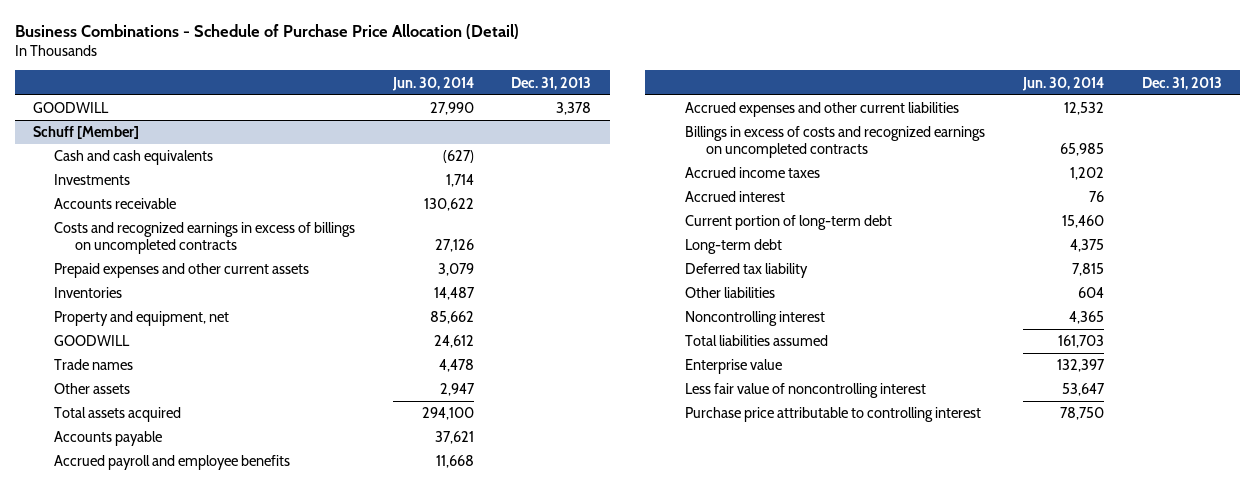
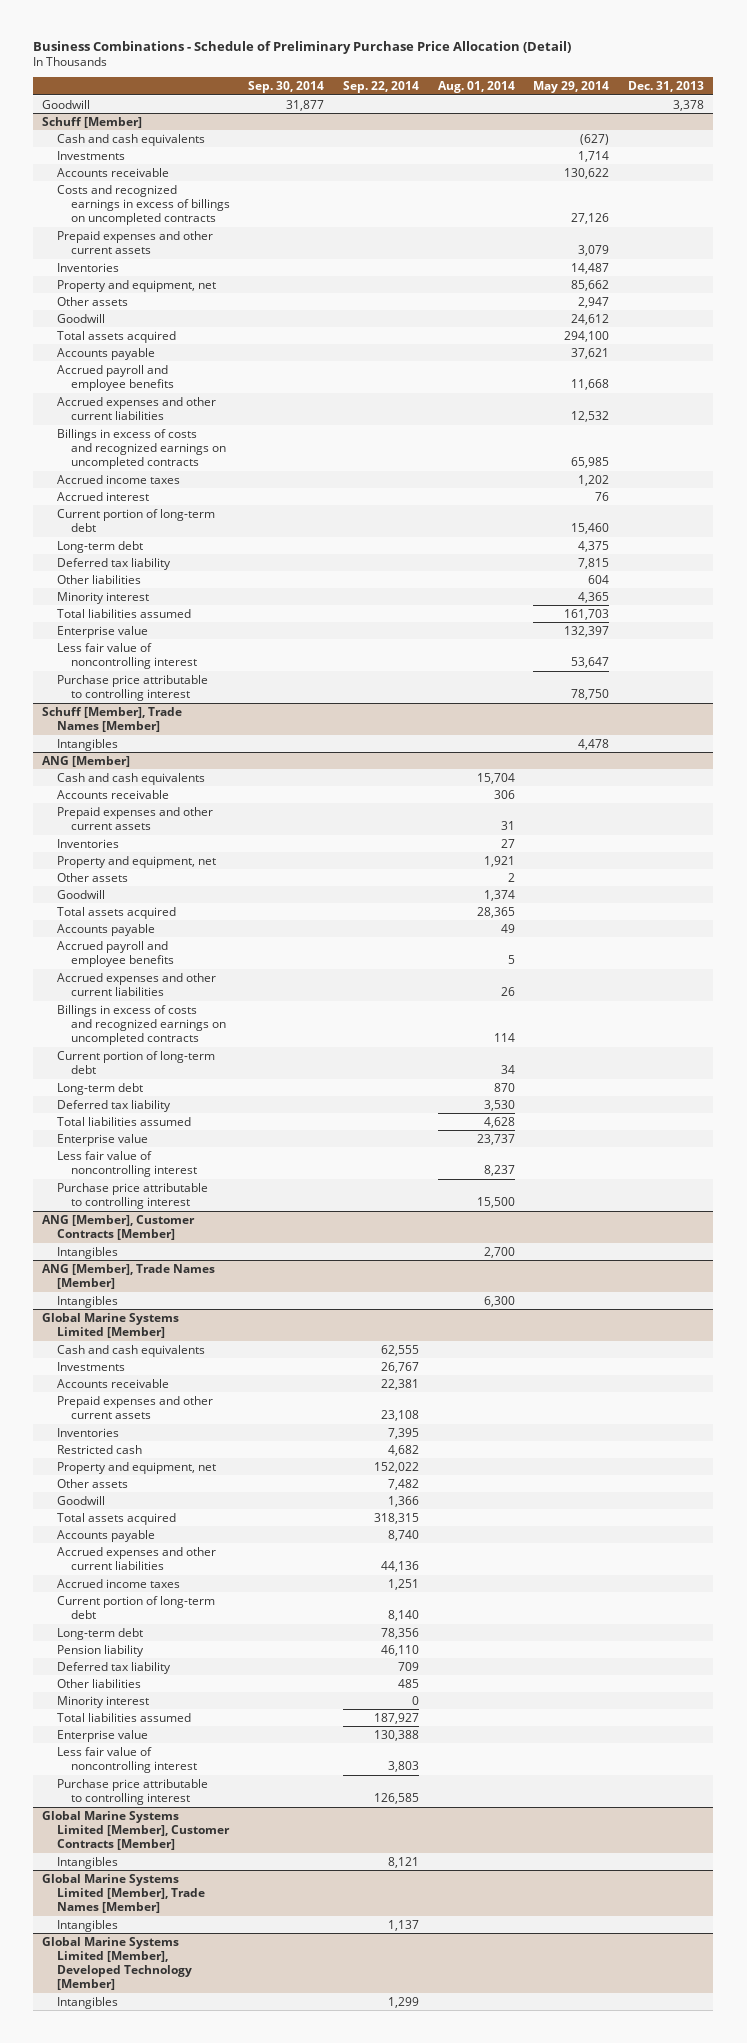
[14,23,519,39] Business Combinations - Schedule of Purchase Price Allocation (Detail) -> [33,40,572,54] Business Combinations - Schedule of Preliminary Purchase Price Allocation (Detail)
[391,76,474,91] Jun. 30, 2014 -> none
none -> [248,80,325,93] Sep. 30, 2014
none -> [343,80,420,93] Sep. 22, 2014
none -> [437,80,515,93] Aug. 01, 2014
none -> [533,80,610,93] May 29, 2014
[33,102,110,114] GOODWILL -> [42,99,91,109] Goodwill
[54,335,131,347] GOODWILL -> none
[54,359,134,371] Trade names -> none
none -> [56,313,105,323] Goodwill
[684,311,825,327] Noncontrolling interest -> [56,591,149,604] Minority interest
none -> [42,706,183,732] Schuff [Member], Trade Names [Member]
none -> [56,738,118,751] Intangibles
none -> [42,755,131,767] ANG [Member]
none -> [56,772,205,785] Cash and cash equivalents
none -> [56,789,169,799] Accounts receivable
none -> [56,806,213,830] Prepaid expenses and other current assets
none -> [56,838,119,848] Inventories
none -> [56,855,216,868] Property and equipment, net
none -> [56,872,128,882] Other assets
none -> [56,889,105,899] Goodwill
none -> [56,906,176,919] Total assets acquired
none -> [56,923,155,936] Accounts payable
none -> [56,940,174,967] Accrued payroll and employee benefits
none -> [56,972,216,996] Accrued expenses and other current liabilities
none -> [56,1004,226,1046] Billings in excess of costs and recognized earnings on uncompleted contracts
none -> [56,1050,215,1074] Current portion of long-term debt
none -> [56,1082,143,1095] Long-term debt
none -> [56,1099,171,1112] Deferred tax liability
none -> [56,1116,191,1126] Total liabilities assumed
none -> [56,1133,148,1146] Enterprise value
none -> [56,1150,197,1177] Less fair value of noncontrolling interest
none -> [56,1182,208,1209] Purchase price attributable to controlling interest
none -> [42,1214,196,1240] ANG [Member], Customer Contracts [Member]
none -> [56,1246,118,1259] Intangibles
none -> [42,1263,216,1289] ANG [Member], Trade Names [Member]
none -> [56,1295,118,1308] Intangibles
none -> [42,1312,180,1338] Global Marine Systems Limited [Member]
none -> [56,1344,205,1357] Cash and cash equivalents
none -> [56,1361,125,1371] Investments
none -> [56,1378,169,1388] Accounts receivable
none -> [56,1395,213,1419] Prepaid expenses and other current assets
none -> [56,1427,119,1437] Inventories
none -> [56,1444,142,1454] Restricted cash
none -> [56,1461,216,1474] Property and equipment, net
none -> [56,1478,128,1488] Other assets
none -> [56,1495,105,1505] Goodwill
none -> [56,1512,176,1525] Total assets acquired
none -> [56,1529,155,1542] Accounts payable
none -> [56,1546,216,1570] Accrued expenses and other current liabilities
none -> [56,1578,180,1588] Accrued income taxes
none -> [56,1595,215,1619] Current portion of long-term debt
none -> [56,1627,143,1640] Long-term debt
none -> [56,1644,144,1657] Pension liability
none -> [56,1661,171,1674] Deferred tax liability
none -> [56,1678,141,1688] Other liabilities
none -> [56,1695,149,1708] Minority interest
none -> [56,1712,191,1722] Total liabilities assumed
none -> [56,1729,148,1742] Enterprise value
none -> [56,1746,197,1773] Less fair value of noncontrolling interest
none -> [56,1778,208,1805] Purchase price attributable to controlling interest
none -> [42,1810,230,1851] Global Marine Systems Limited [Member], Customer Contracts [Member]
none -> [56,1856,118,1869] Intangibles
none -> [42,1873,205,1914] Global Marine Systems Limited [Member], Trade Names [Member]
none -> [56,1919,118,1932] Intangibles
none -> [42,1936,192,1991] Global Marine Systems Limited [Member], Developed Technology [Member]
none -> [56,1996,118,2009] Intangibles

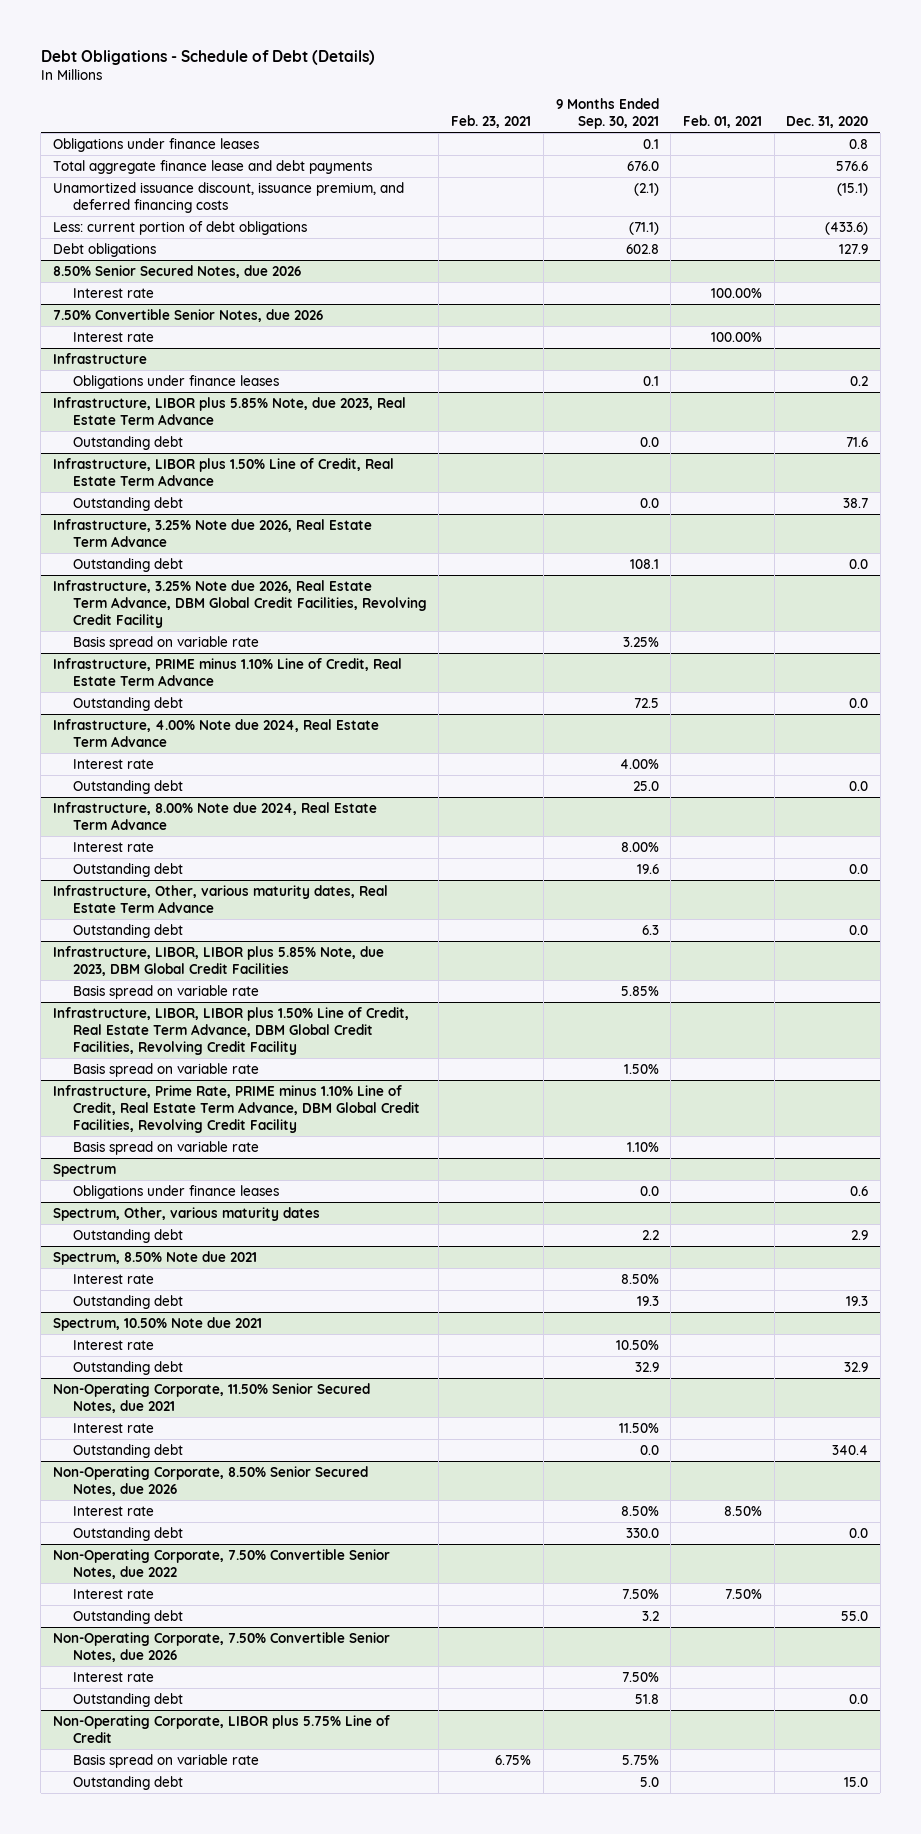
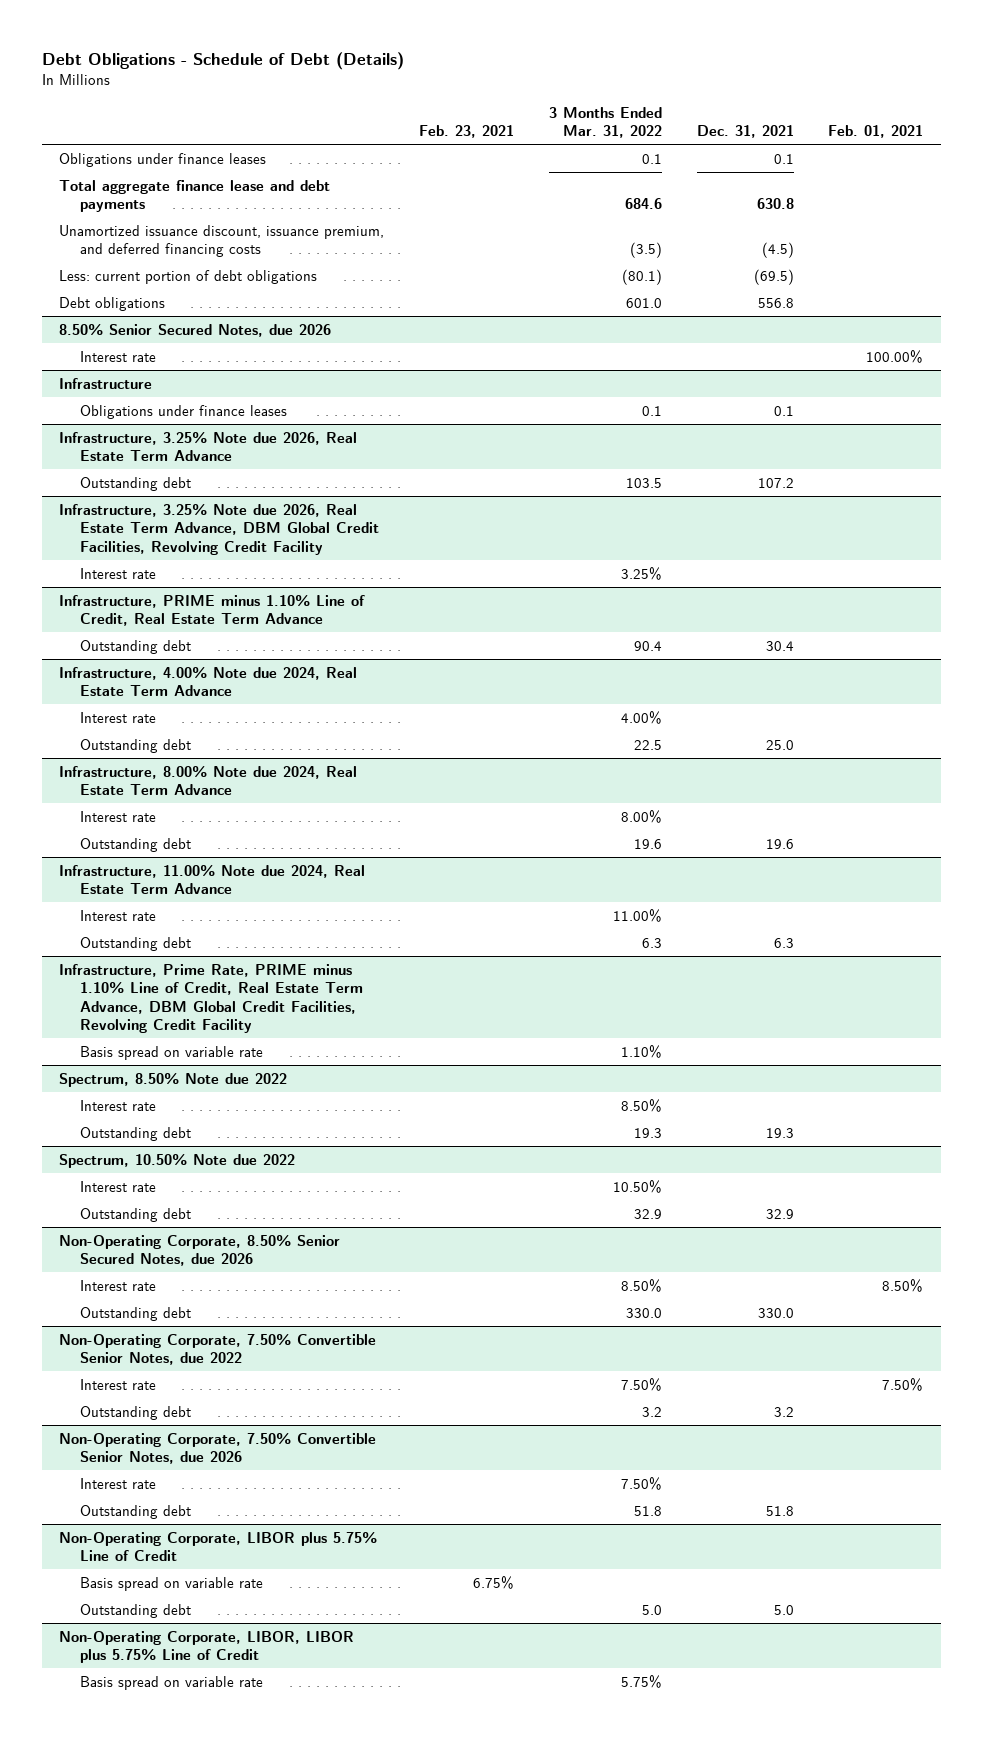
[555,97,659,129] 9 Months Ended Sep. 30, 2021 -> none
[786,115,869,128] Dec. 31, 2020 -> none
none -> [548,106,662,139] 3 Months Ended Mar. 31, 2022
none -> [696,125,794,139] Dec. 31, 2021
[53,308,324,322] 7.50% Convertible Senior Notes, due 2026 -> none
[72,331,154,342] Interest rate -> none
[53,396,407,425] Infrastructure, LIBOR plus 5.85% Note, due 2023, Real Estate Term Advance -> none
[72,435,183,450] Outstanding debt -> none
[53,457,395,486] Infrastructure, LIBOR plus 1.50% Line of Credit, Real Estate Term Advance -> none
[72,496,183,511] Outstanding debt -> none
[72,635,259,650] Basis spread on variable rate -> none
none -> [80,567,157,579] Interest rate
[53,884,389,913] Infrastructure, Other, various maturity dates, Real Estate Term Advance -> none
[72,923,183,938] Outstanding debt -> none
[53,945,385,976] Infrastructure, LIBOR, LIBOR plus 5.85% Note, due 2023, DBM Global Credit Facilities -> none
[72,984,259,999] Basis spread on variable rate -> none
[53,1006,410,1055] Infrastructure, LIBOR, LIBOR plus 1.50% Line of Credit, Real Estate Term Advance, DBM Global Credit Facilities, Revolving Credit Facility -> none
[72,1062,259,1077] Basis spread on variable rate -> none
none -> [59,864,366,895] Infrastructure, 11.00% Note due 2024, Real Estate Term Advance
none -> [80,909,157,921] Interest rate
none -> [80,936,192,951] Outstanding debt
[53,1163,117,1177] Spectrum -> none
[72,1184,279,1199] Obligations under finance leases -> none
[53,1206,321,1221] Spectrum, Other, various maturity dates -> none
[72,1228,183,1243] Outstanding debt -> none
[53,1250,258,1265] Spectrum, 8.50% Note due 2021 -> [59,1072,288,1087] Spectrum, 8.50% Note due 2022
[53,1316,263,1331] Spectrum, 10.50% Note due 2021 -> [59,1153,296,1168] Spectrum, 10.50% Note due 2022
[53,1382,371,1413] Non-Operating Corporate, 11.50% Senior Secured Notes, due 2021 -> none
[72,1422,154,1433] Interest rate -> none
[72,1443,183,1458] Outstanding debt -> none
none -> [59,1630,355,1664] Non-Operating Corporate, LIBOR, LIBOR plus 5.75% Line of Credit
none -> [80,1675,264,1690] Basis spread on variable rate

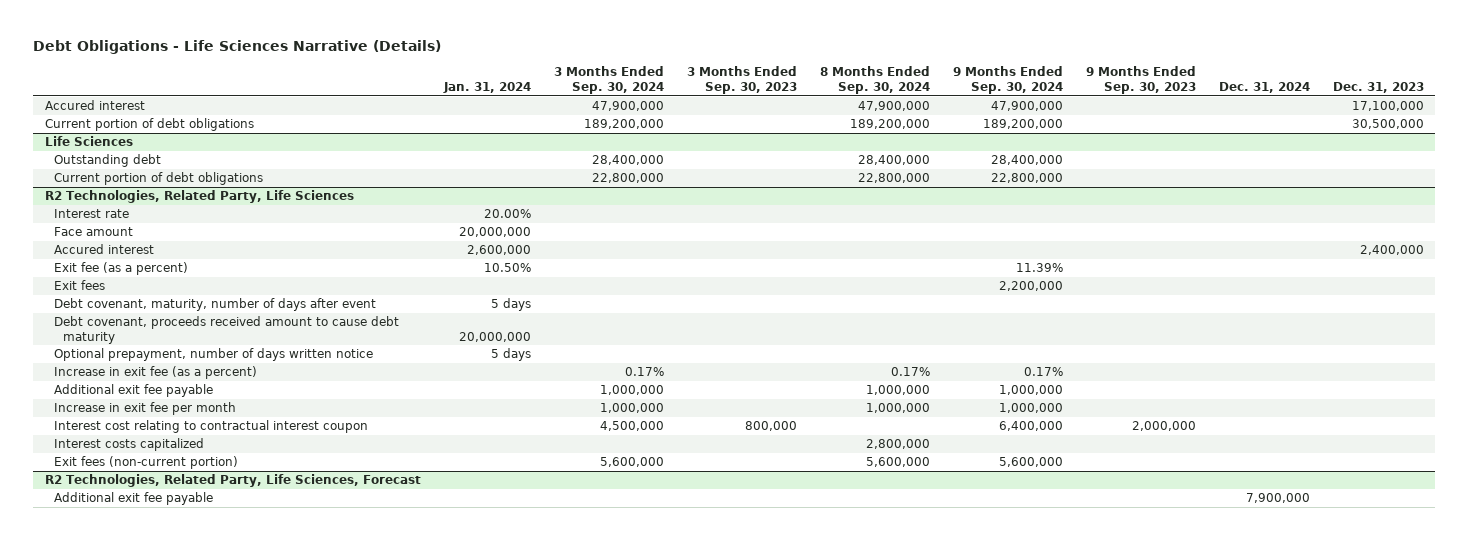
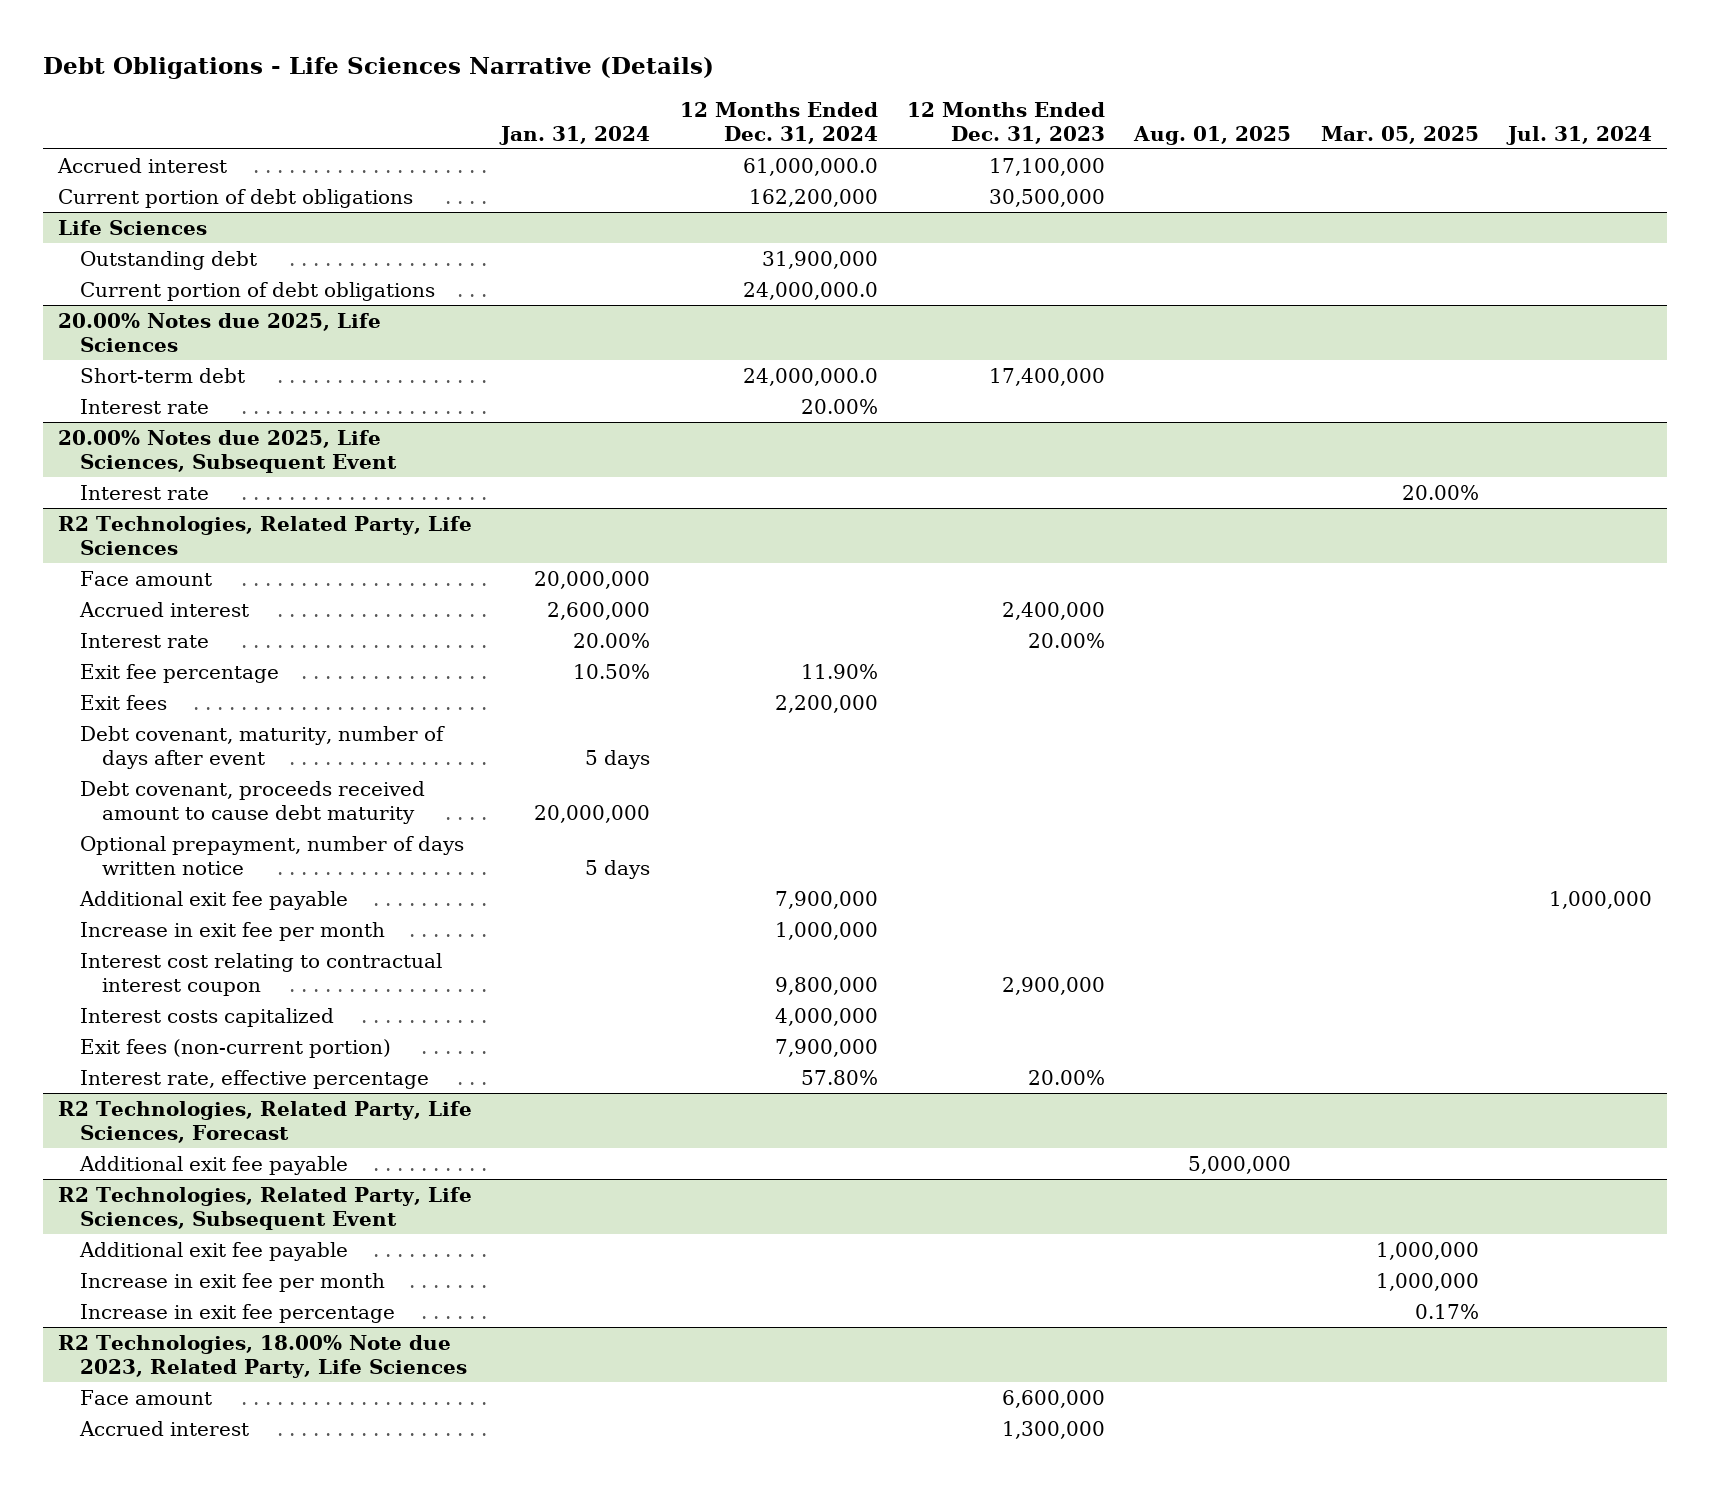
[553,66,664,94] 3 Months Ended Sep. 30, 2024 -> none
[686,66,797,94] 3 Months Ended Sep. 30, 2023 -> none
[819,66,930,94] 8 Months Ended Sep. 30, 2024 -> none
[952,66,1063,94] 9 Months Ended Sep. 30, 2024 -> none
[1085,66,1196,94] 9 Months Ended Sep. 30, 2023 -> none
[1218,81,1310,93] Dec. 31, 2024 -> none
[1332,81,1424,93] Dec. 31, 2023 -> none
none -> [679,101,878,144] 12 Months Ended Dec. 31, 2024
none -> [906,101,1105,144] 12 Months Ended Dec. 31, 2023
none -> [1133,125,1292,145] Aug. 01, 2025
none -> [1320,125,1479,144] Mar. 05, 2025
none -> [1505,125,1652,145] Jul. 31, 2024
[44,100,145,111] Accured interest -> [57,157,228,173] Accrued interest
none -> [58,312,382,352] 20.00% Notes due 2025, Life Sciences
none -> [80,367,246,383] Short-term debt
none -> [80,398,210,414] Interest rate
none -> [58,429,398,473] 20.00% Notes due 2025, Life Sciences, Subsequent Event
none -> [80,484,210,500] Interest rate
[53,244,154,255] Accured interest -> [79,601,250,617] Accrued interest
[53,209,129,219] Interest rate -> [80,632,210,648] Interest rate
[53,262,188,276] Exit fee (as a percent) -> [80,663,280,683] Exit fee percentage
[53,366,257,380] Increase in exit fee (as a percent) -> none
none -> [80,1069,430,1089] Interest rate, effective percentage
none -> [58,1186,473,1230] R2 Technologies, Related Party, Life Sciences, Subsequent Event
none -> [79,1241,349,1261] Additional exit fee payable
none -> [80,1272,386,1292] Increase in exit fee per month
none -> [80,1303,396,1323] Increase in exit fee percentage
none -> [58,1334,468,1378] R2 Technologies, 18.00% Note due 2023, Related Party, Life Sciences
none -> [80,1389,213,1405] Face amount
none -> [79,1420,250,1436] Accrued interest

